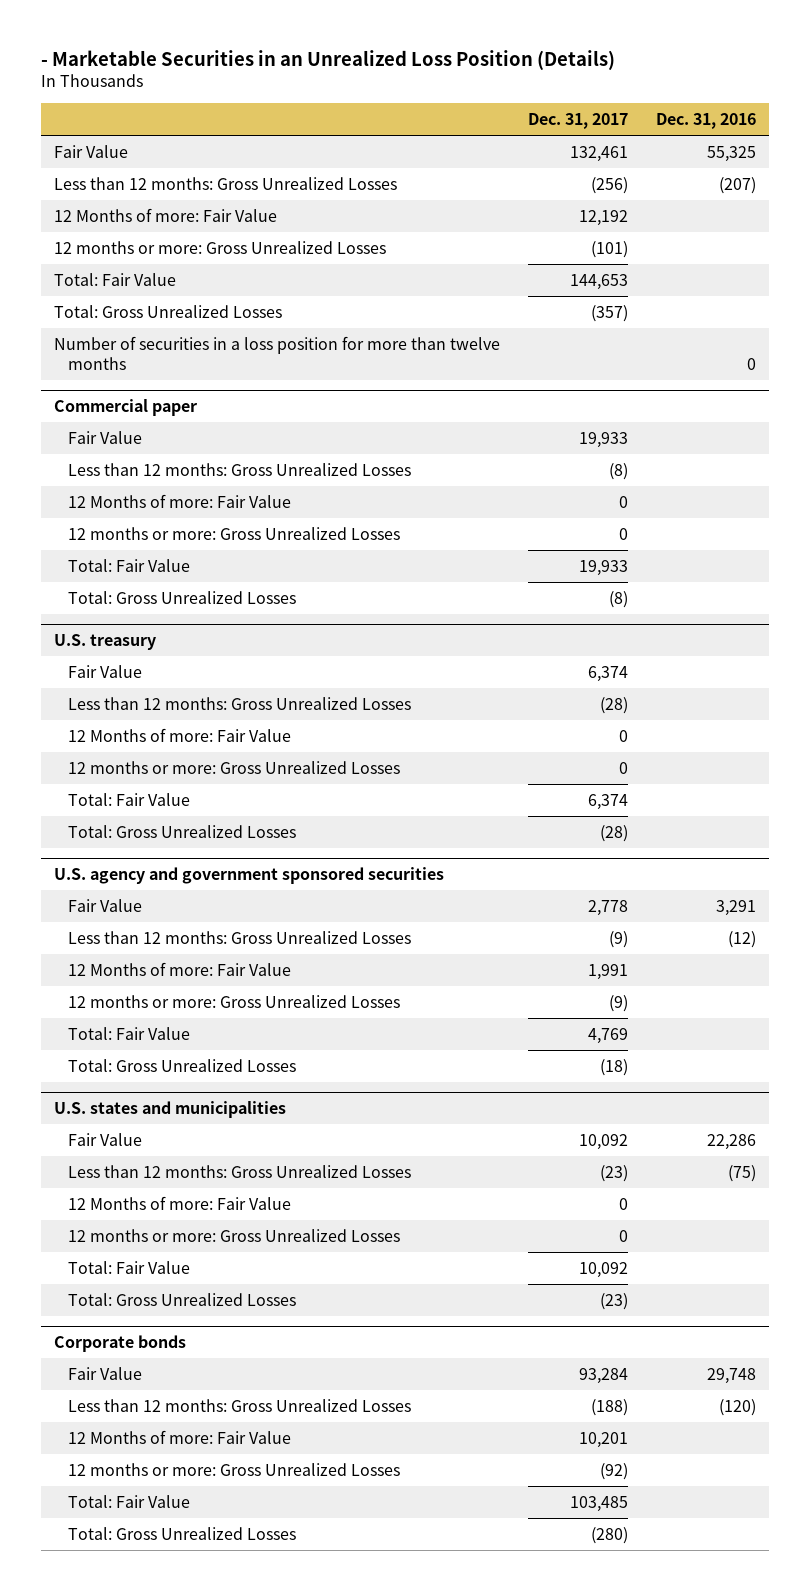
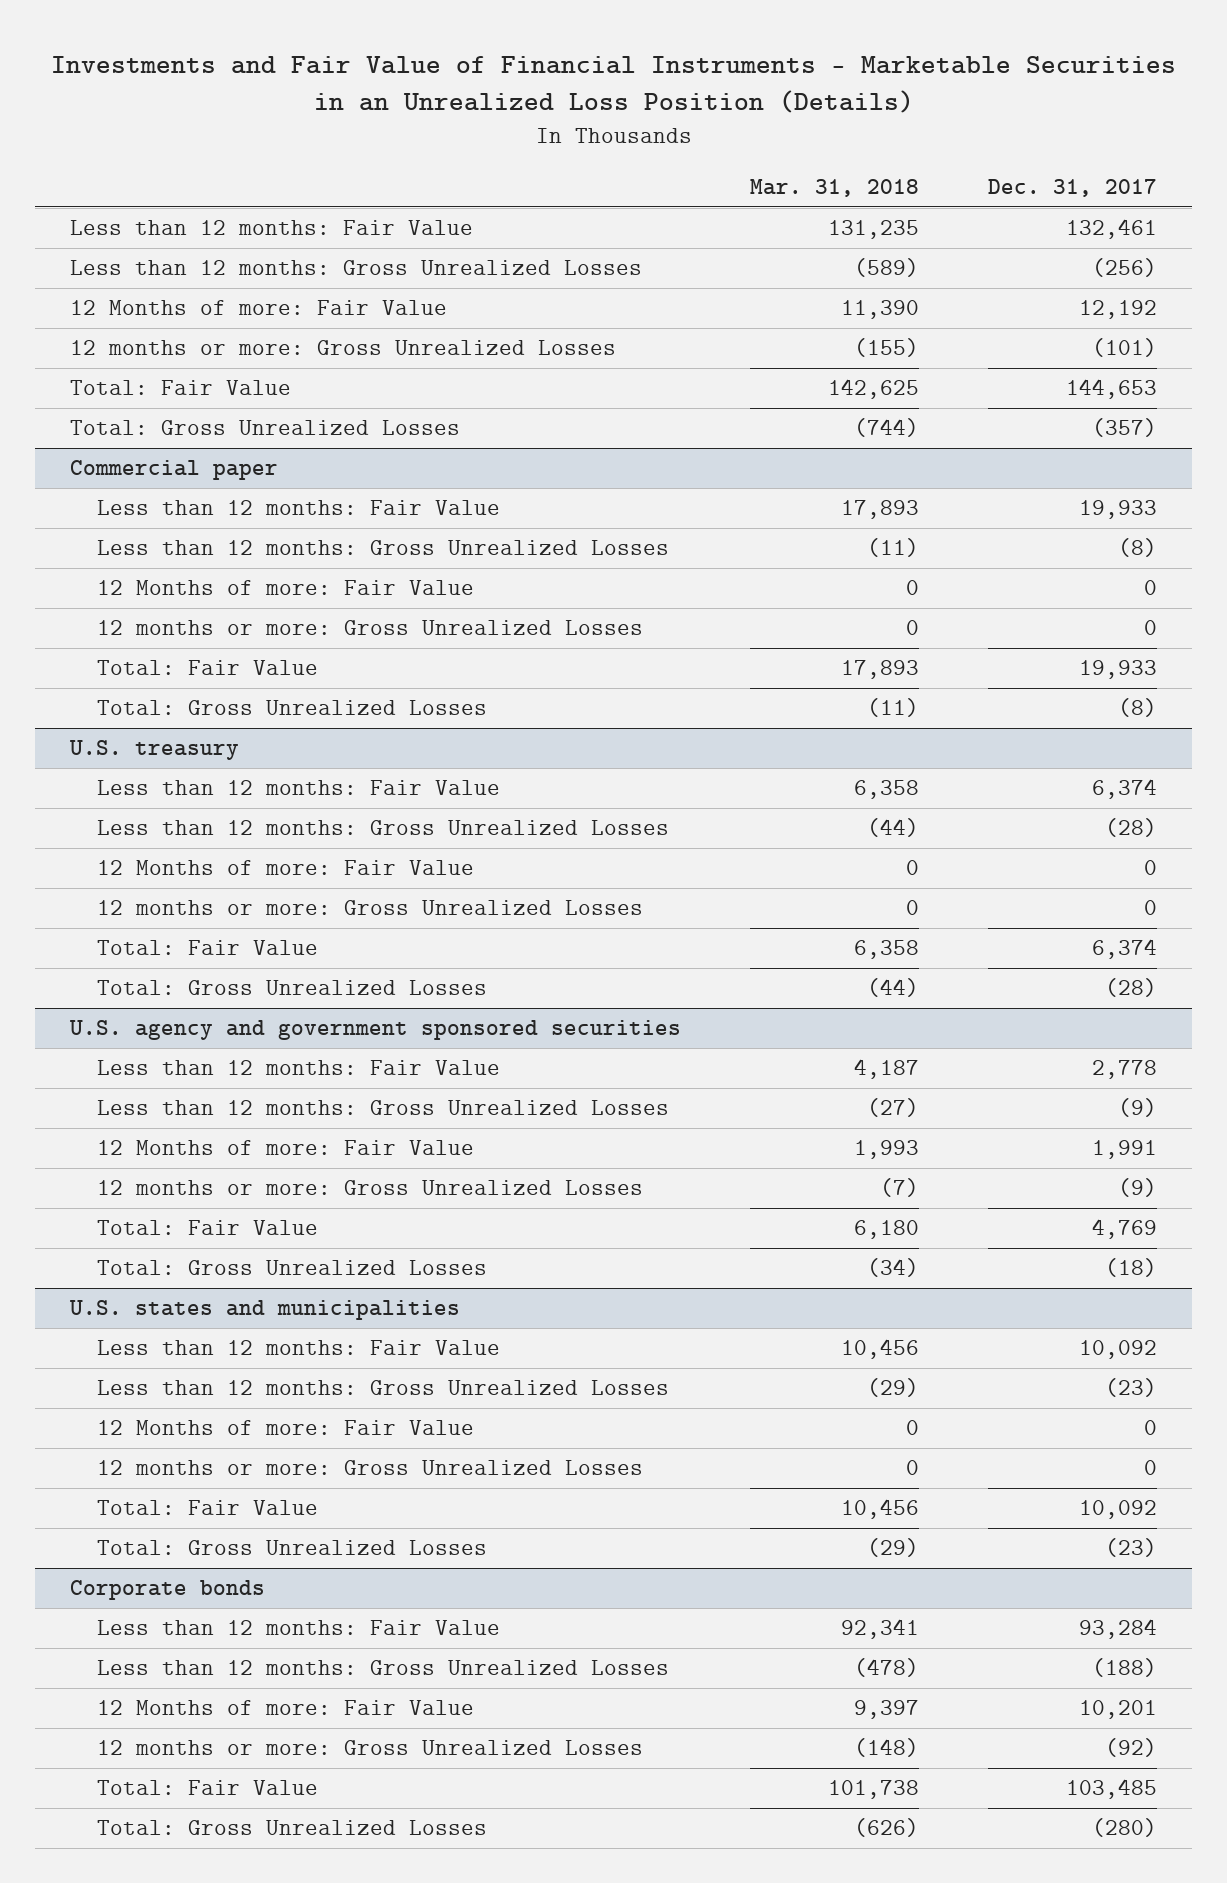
[40,49,615,70] - Marketable Securities in an Unrealized Loss Position (Details) -> [50,55,1176,114] Investments and Fair Value of Financial Instruments - Marketable Securities in an Unrealized Loss Position (Details)
[655,112,756,129] Dec. 31, 2016 -> none
none -> [750,179,920,198] Mar. 31, 2018
[54,144,129,158] Fair Value -> [69,220,473,236] Less than 12 months: Fair Value
[54,335,501,371] Number of securities in a loss position for more than twelve months -> none
[67,430,142,444] Fair Value -> [96,500,500,516] Less than 12 months: Fair Value
[67,664,142,678] Fair Value -> [96,780,500,796] Less than 12 months: Fair Value
[67,898,142,912] Fair Value -> [96,1060,500,1076] Less than 12 months: Fair Value
[67,1132,142,1146] Fair Value -> [96,1340,500,1356] Less than 12 months: Fair Value
[67,1366,142,1380] Fair Value -> [96,1620,500,1636] Less than 12 months: Fair Value

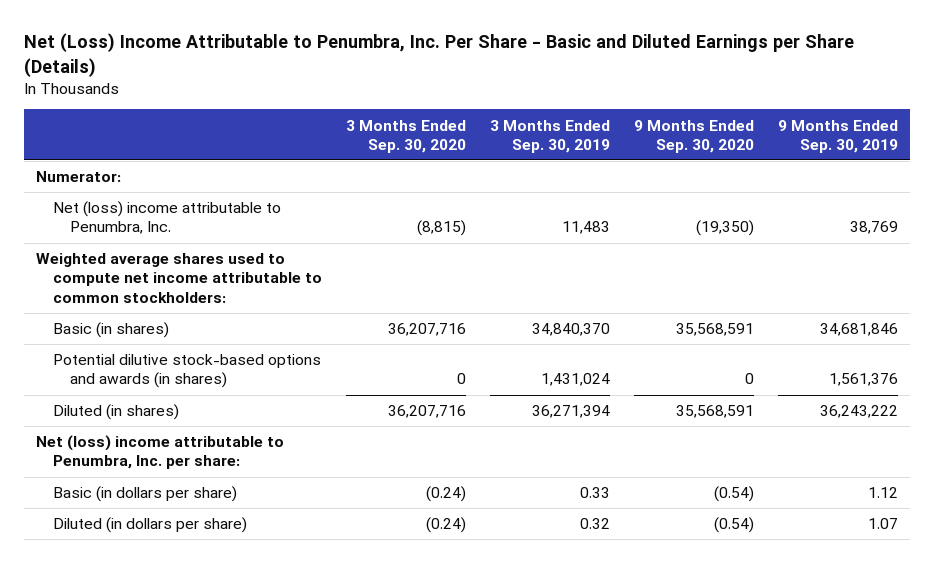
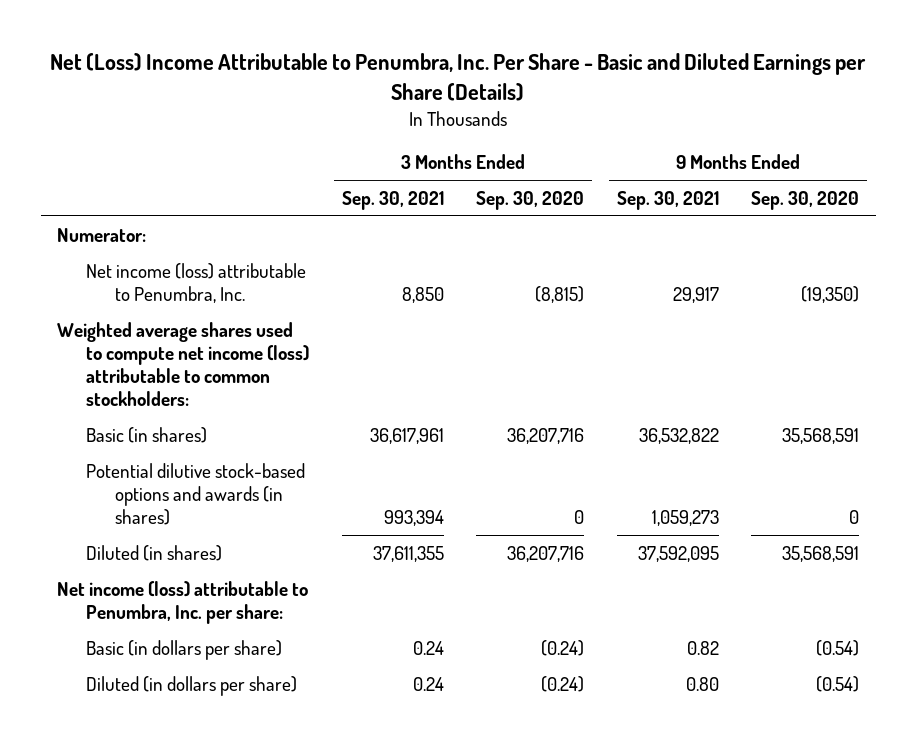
[490,119,611,153] 3 Months Ended Sep. 30, 2019 -> none
[778,119,899,153] 9 Months Ended Sep. 30, 2019 -> none
none -> [341,190,444,210] Sep. 30, 2021
none -> [616,190,719,210] Sep. 30, 2021
[53,201,282,235] Net (loss) income attributable to Penumbra, Inc. -> [86,262,307,303] Net income (loss) attributable to Penumbra, Inc.
[36,253,323,303] Weighted average shares used to compute net income attributable to common stockholders: -> [57,321,310,406] Weighted average shares used to compute net income (loss) attributable to common stockholders:
[36,435,285,470] Net (loss) income attributable to Penumbra, Inc. per share: -> [57,580,309,624] Net income (loss) attributable to Penumbra, Inc. per share:

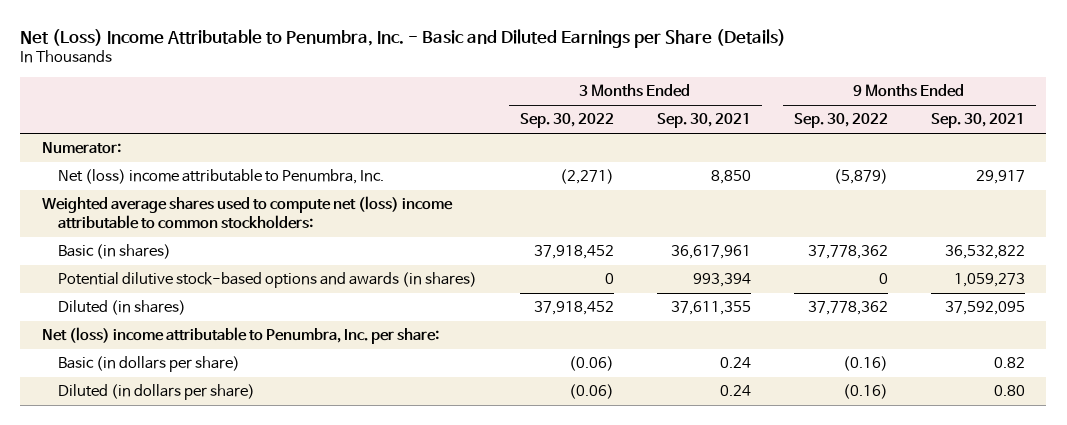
[50,53,867,101] Net (Loss) Income Attributable to Penumbra, Inc. Per Share - Basic and Diluted Earnings per Share (Details) -> [20,28,787,48] Net (Loss) Income Attributable to Penumbra, Inc. - Basic and Diluted Earnings per Share (Details)
[476,190,585,210] Sep. 30, 2020 -> none
[751,190,860,210] Sep. 30, 2020 -> none
none -> [519,113,614,129] Sep. 30, 2022
none -> [793,113,888,129] Sep. 30, 2022
[86,262,307,303] Net income (loss) attributable to Penumbra, Inc. -> [57,169,384,185] Net (loss) income attributable to Penumbra, Inc.
[57,321,310,406] Weighted average shares used to compute net income (loss) attributable to common stockholders: -> [41,196,453,229] Weighted average shares used to compute net (loss) income attributable to common stockholders:
[57,580,309,624] Net income (loss) attributable to Penumbra, Inc. per share: -> [41,327,439,345] Net (loss) income attributable to Penumbra, Inc. per share:

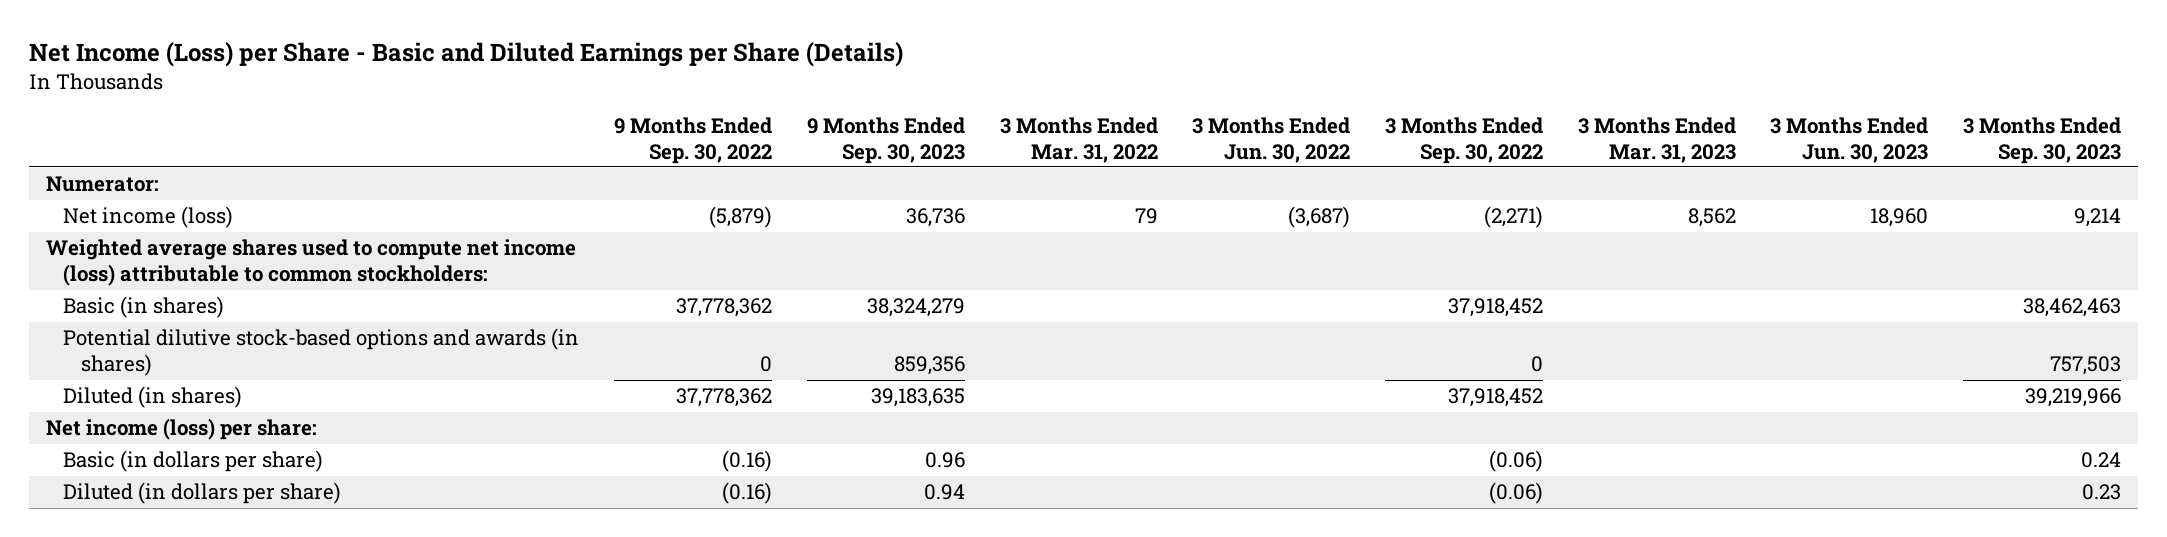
[20,28,787,48] Net (Loss) Income Attributable to Penumbra, Inc. - Basic and Diluted Earnings per Share (Details) -> [28,41,903,67] Net Income (Loss) per Share - Basic and Diluted Earnings per Share (Details)
[656,113,751,129] Sep. 30, 2021 -> none
[930,113,1025,129] Sep. 30, 2021 -> none
none -> [806,116,965,164] 9 Months Ended Sep. 30, 2023
none -> [999,116,1158,163] 3 Months Ended Mar. 31, 2022
none -> [1192,116,1351,163] 3 Months Ended Jun. 30, 2022
none -> [1577,116,1736,163] 3 Months Ended Mar. 31, 2023
none -> [1770,116,1929,163] 3 Months Ended Jun. 30, 2023
none -> [1963,116,2122,164] 3 Months Ended Sep. 30, 2023
[57,169,384,185] Net (loss) income attributable to Penumbra, Inc. -> [63,206,234,229] Net income (loss)
[41,196,453,229] Weighted average shares used to compute net (loss) income attributable to common stockholders: -> [46,239,577,287] Weighted average shares used to compute net income (loss) attributable to common stockholders:
[41,327,439,345] Net (loss) income attributable to Penumbra, Inc. per share: -> [46,418,318,441] Net income (loss) per share:

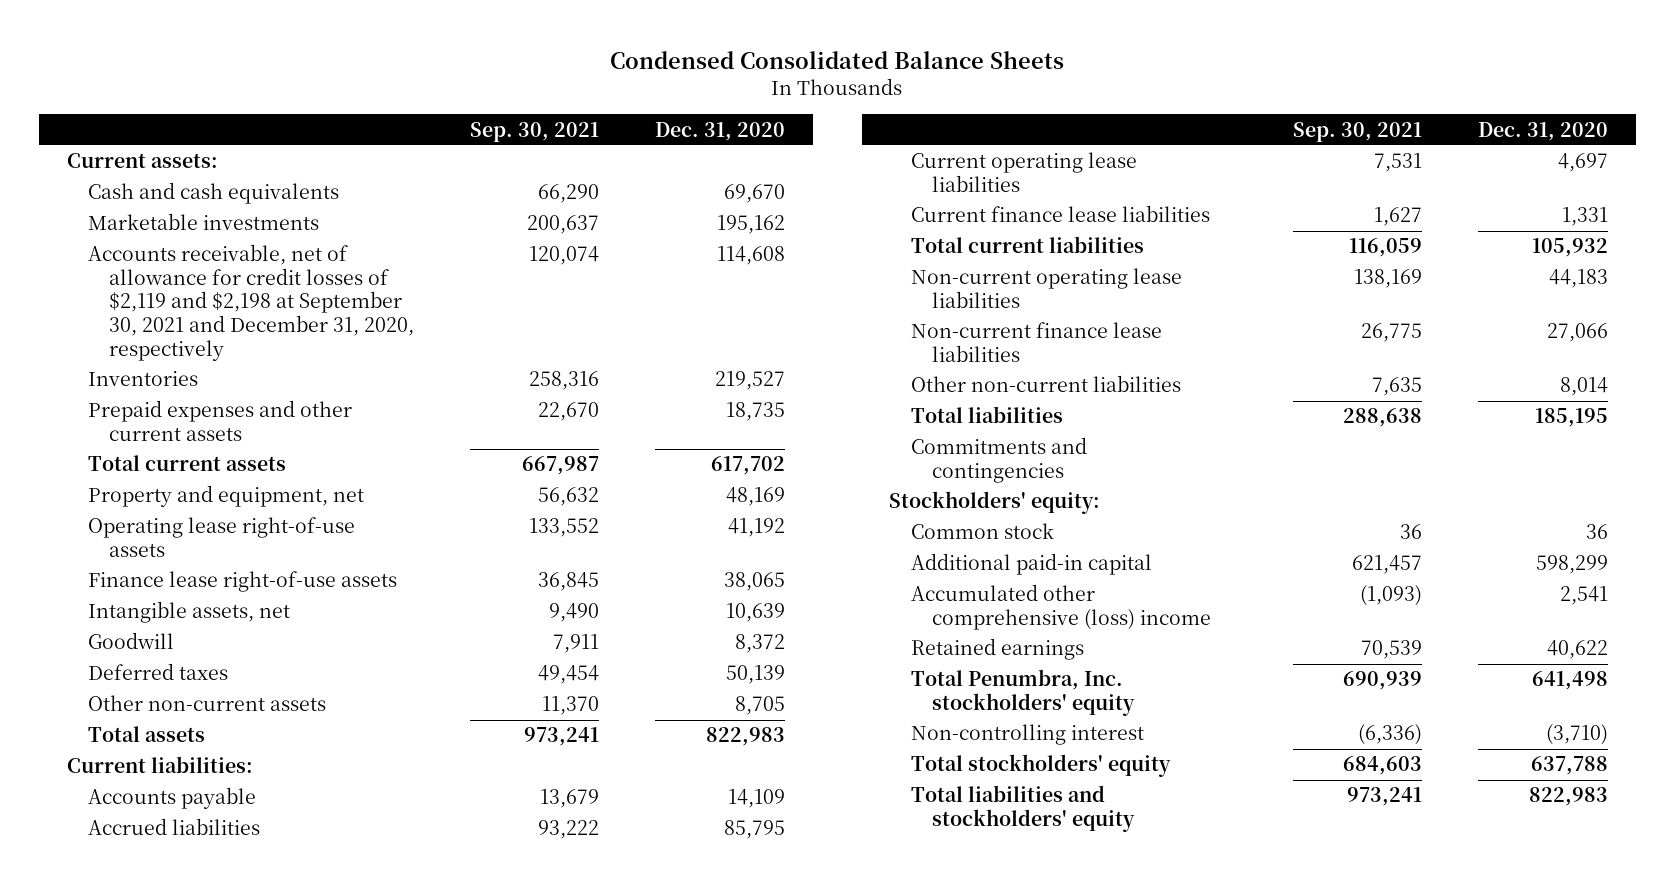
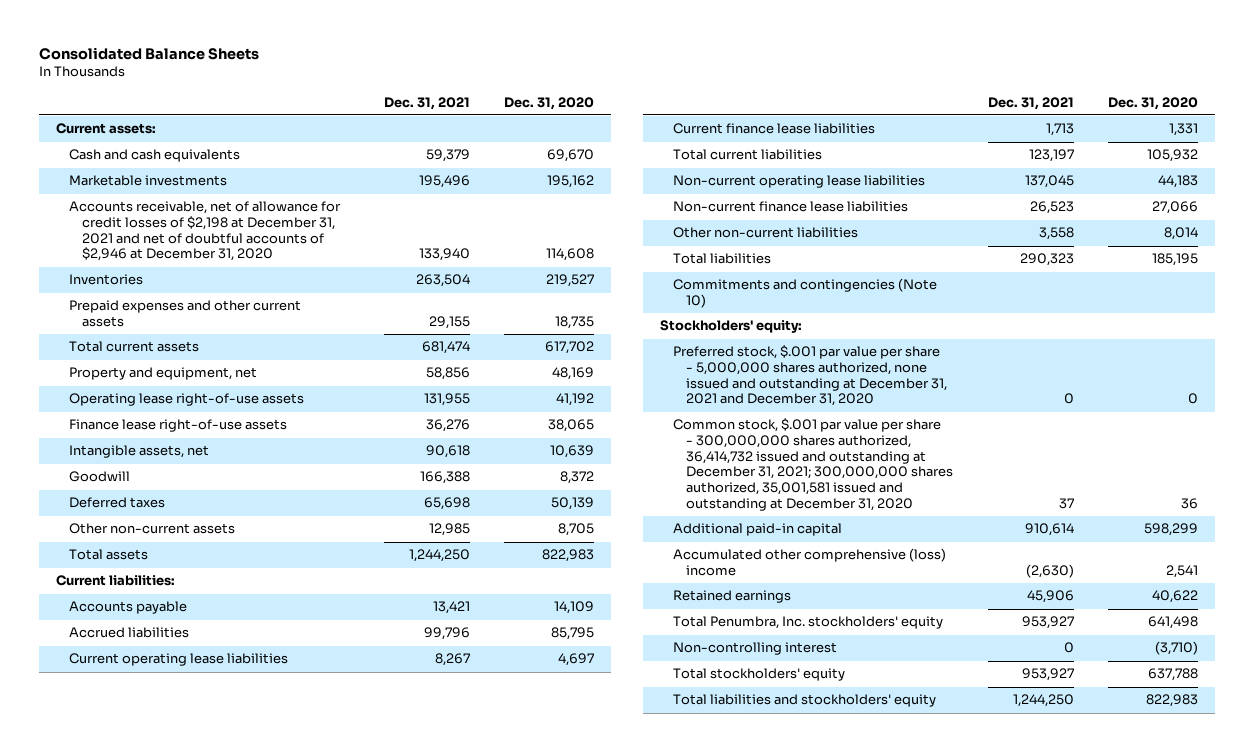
[610,51,1065,70] Condensed Consolidated Balance Sheets -> [39,47,260,61] Consolidated Balance Sheets
[470,121,600,142] Sep. 30, 2021 -> none
none -> [383,96,470,110] Dec. 31, 2021
[88,244,415,361] Accounts receivable, net of allowance for credit losses of $2,119 and $2,198 at September 30, 2021 and December 31, 2020, respectively -> [69,201,342,262] Accounts receivable, net of allowance for credit losses of $2,198 at December 31, 2021 and net of doubtful accounts of $2,946 at December 31, 2020
[910,437,1087,483] Commitments and contingencies -> [673,278,938,309] Commitments and contingencies (Note 10)
none -> [673,345,948,407] Preferred stock, $.001 par value per share - 5,000,000 shares authorized, none issued and outstanding at December 31, 2021 and December 31, 2020
[910,523,1054,540] Common stock -> [673,418,954,511] Common stock, $.001 par value per share - 300,000,000 shares authorized, 36,414,732 issued and outstanding at December 31, 2021; 300,000,000 shares authorized, 35,001,581 issued and outstanding at December 31, 2020

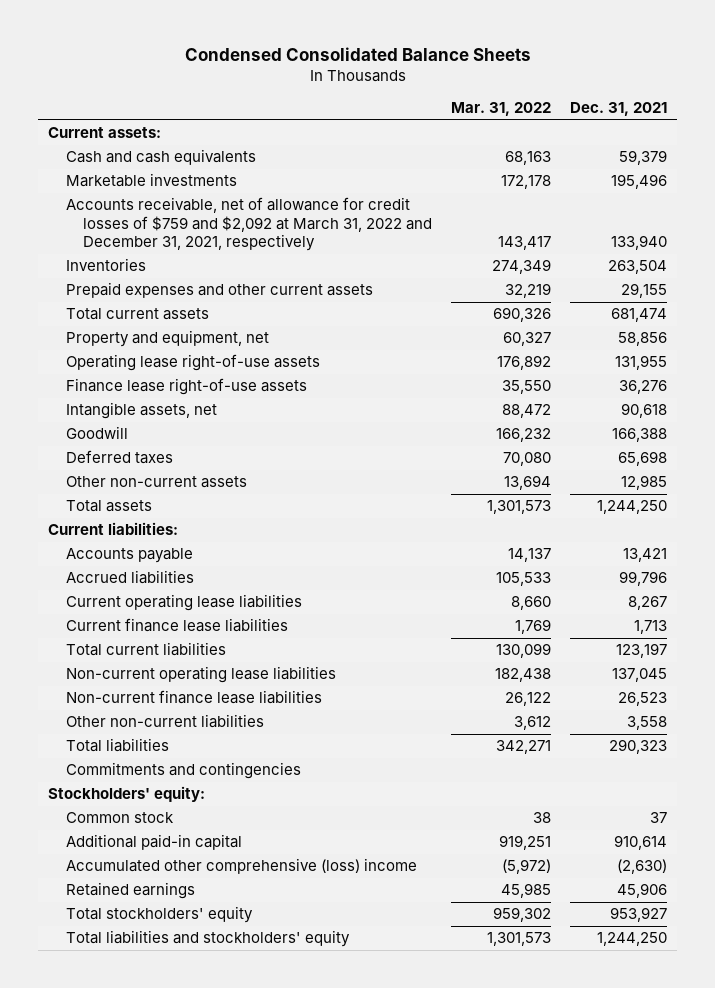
[39,47,260,61] Consolidated Balance Sheets -> [184,47,531,62] Condensed Consolidated Balance Sheets
[503,96,594,110] Dec. 31, 2020 -> none
none -> [451,102,552,117] Mar. 31, 2022
[69,201,342,262] Accounts receivable, net of allowance for credit losses of $2,198 at December 31, 2021 and net of doubtful accounts of $2,946 at December 31, 2020 -> [65,197,433,252] Accounts receivable, net of allowance for credit losses of $759 and $2,092 at March 31, 2022 and December 31, 2021, respectively
[673,278,938,309] Commitments and contingencies (Note 10) -> [65,762,301,780] Commitments and contingencies
[673,345,948,407] Preferred stock, $.001 par value per share - 5,000,000 shares authorized, none issued and outstanding at December 31, 2021 and December 31, 2020 -> none
[673,418,954,511] Common stock, $.001 par value per share - 300,000,000 shares authorized, 36,414,732 issued and outstanding at December 31, 2021; 300,000,000 shares authorized, 35,001,581 issued and outstanding at December 31, 2020 -> [65,812,174,824] Common stock
[673,616,944,630] Total Penumbra, Inc. stockholders' equity -> none
[673,642,838,656] Non-controlling interest -> none

